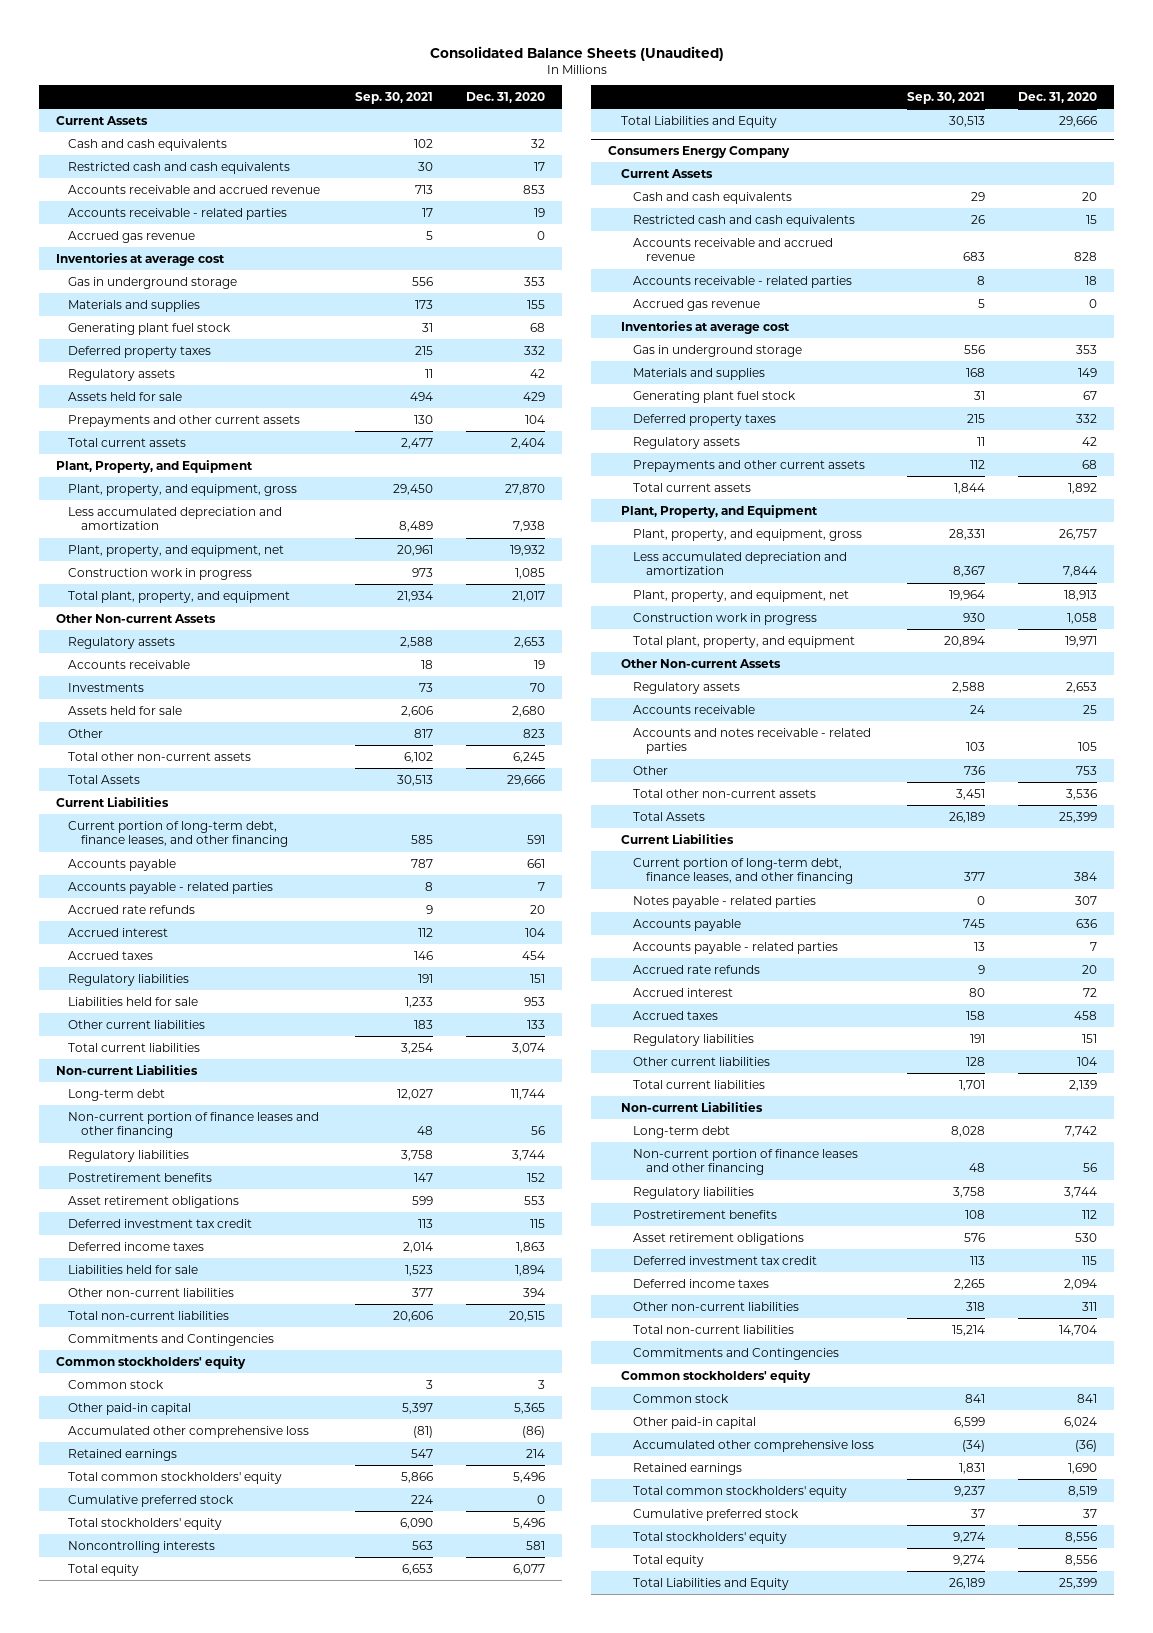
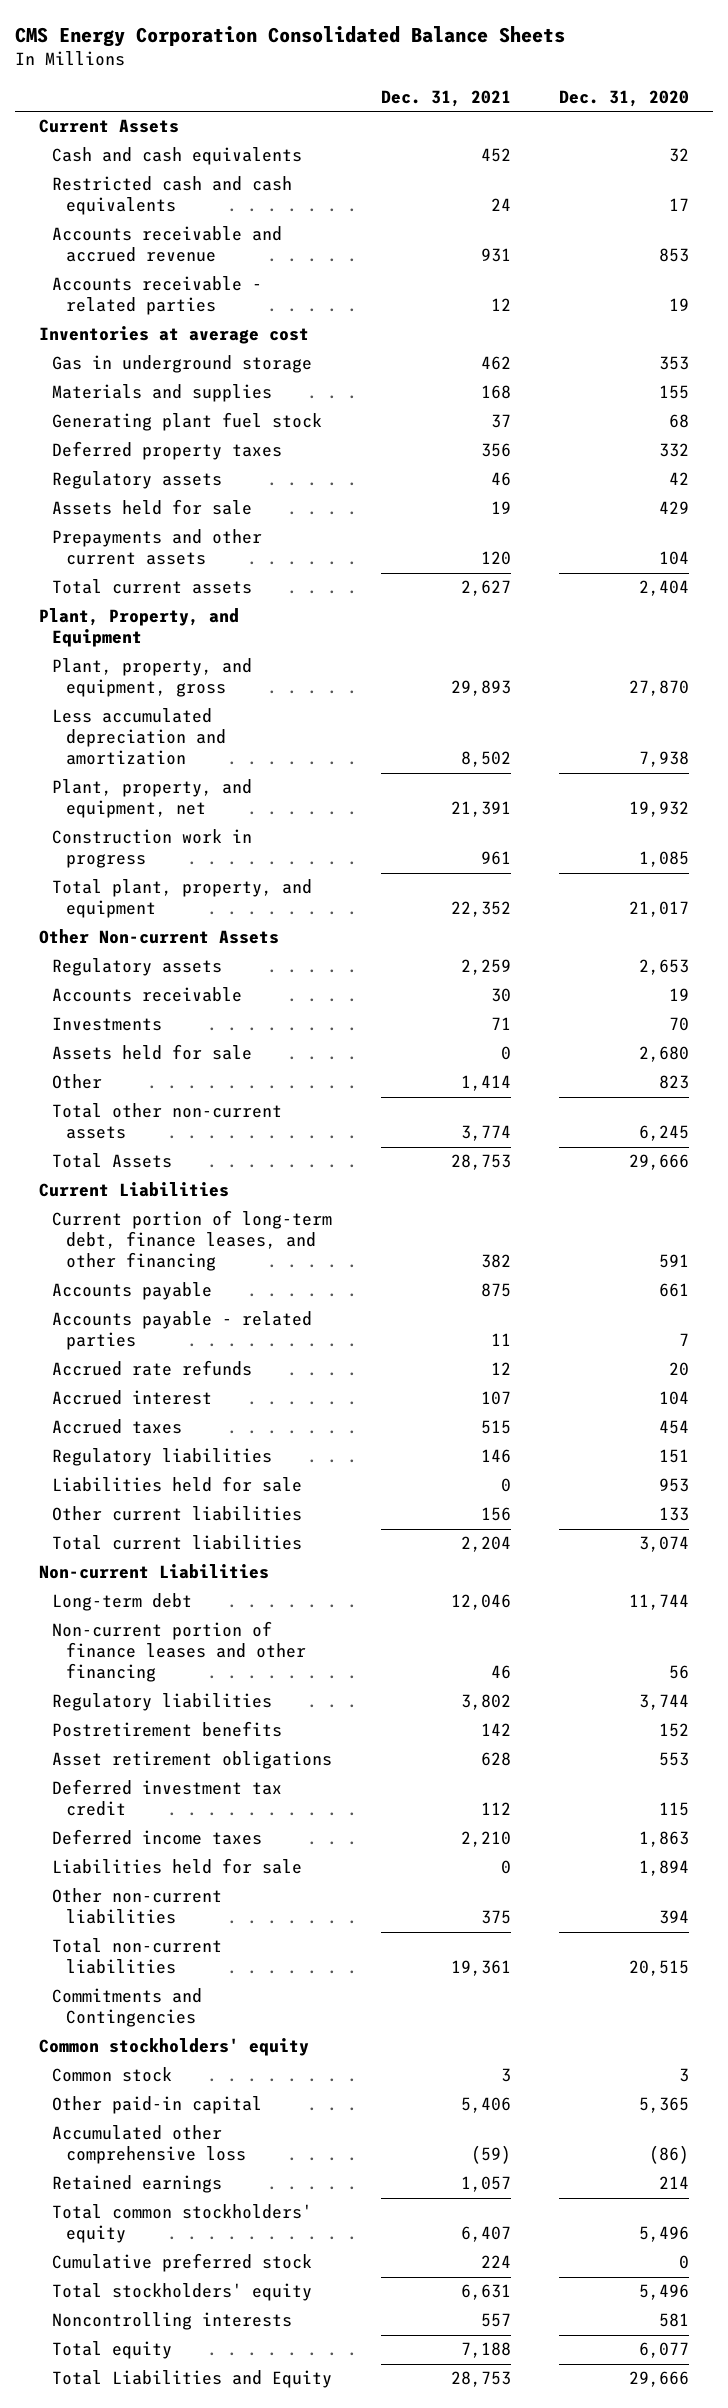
[429,45,724,61] Consolidated Balance Sheets (Unaudited) -> [14,25,565,47] CMS Energy Corporation Consolidated Balance Sheets
[355,92,434,105] Sep. 30, 2021 -> none
none -> [380,90,511,108] Dec. 31, 2021
[68,230,196,243] Accrued gas revenue -> none
[607,146,790,159] Consumers Energy Company -> none
[620,168,713,178] Current Assets -> none
[633,191,793,204] Cash and cash equivalents -> none
[633,214,856,227] Restricted cash and cash equivalents -> none
[633,237,834,262] Accounts receivable and accrued revenue -> none
[633,275,853,288] Accounts receivable - related parties -> none
[633,298,761,311] Accrued gas revenue -> none
[620,320,790,334] Inventories at average cost -> none
[633,344,803,357] Gas in underground storage -> none
[633,367,766,380] Materials and supplies -> none
[633,390,797,403] Generating plant fuel stock -> none
[633,413,777,426] Deferred property taxes -> none
[633,436,741,449] Regulatory assets -> none
[633,459,866,472] Prepayments and other current assets -> none
[633,482,752,492] Total current assets -> none
[620,504,818,518] Plant, Property, and Equipment -> none
[633,528,863,541] Plant, property, and equipment, gross -> none
[633,551,848,576] Less accumulated depreciation and amortization -> none
[633,589,850,602] Plant, property, and equipment, net -> none
[633,612,818,625] Construction work in progress -> none
[633,635,856,648] Total plant, property, and equipment -> none
[620,658,781,668] Other Non-current Assets -> none
[633,681,741,694] Regulatory assets -> none
[633,704,756,714] Accounts receivable -> none
[633,727,872,755] Accounts and notes receivable - related parties -> none
[633,765,669,775] Other -> none
[633,788,817,798] Total other non-current assets -> none
[633,811,706,821] Total Assets -> none
[620,833,734,844] Current Liabilities -> none
[633,857,854,885] Current portion of long-term debt, finance leases, and other financing -> none
[633,895,817,908] Notes payable - related parties -> none
[633,918,742,931] Accounts payable -> none
[633,941,839,954] Accounts payable - related parties -> none
[633,964,761,974] Accrued rate refunds -> none
[633,987,734,997] Accrued interest -> none
[633,1010,719,1020] Accrued taxes -> none
[633,1033,755,1046] Regulatory liabilities -> none
[633,1056,771,1066] Other current liabilities -> none
[633,1079,766,1089] Total current liabilities -> none
[620,1101,763,1112] Non-current Liabilities -> none
[633,1125,731,1138] Long-term debt -> none
[633,1148,859,1176] Non-current portion of finance leases and other financing -> none
[633,1186,755,1199] Regulatory liabilities -> none
[633,1209,778,1219] Postretirement benefits -> none
[633,1232,805,1245] Asset retirement obligations -> none
[633,1255,818,1265] Deferred investment tax credit -> none
[633,1278,770,1288] Deferred income taxes -> none
[633,1301,800,1311] Other non-current liabilities -> none
[633,1324,795,1334] Total non-current liabilities -> none
[633,1347,840,1360] Commitments and Contingencies -> none
[620,1369,811,1383] Common stockholders' equity -> none
[633,1393,730,1403] Common stock -> none
[633,1416,757,1429] Other paid-in capital -> none
[633,1439,875,1452] Accumulated other comprehensive loss -> none
[633,1462,743,1475] Retained earnings -> none
[633,1485,848,1498] Total common stockholders' equity -> none
[633,1508,800,1521] Cumulative preferred stock -> none
[633,1531,788,1544] Total stockholders' equity -> none
[633,1554,705,1567] Total equity -> none
[633,1577,790,1590] Total Liabilities and Equity -> none

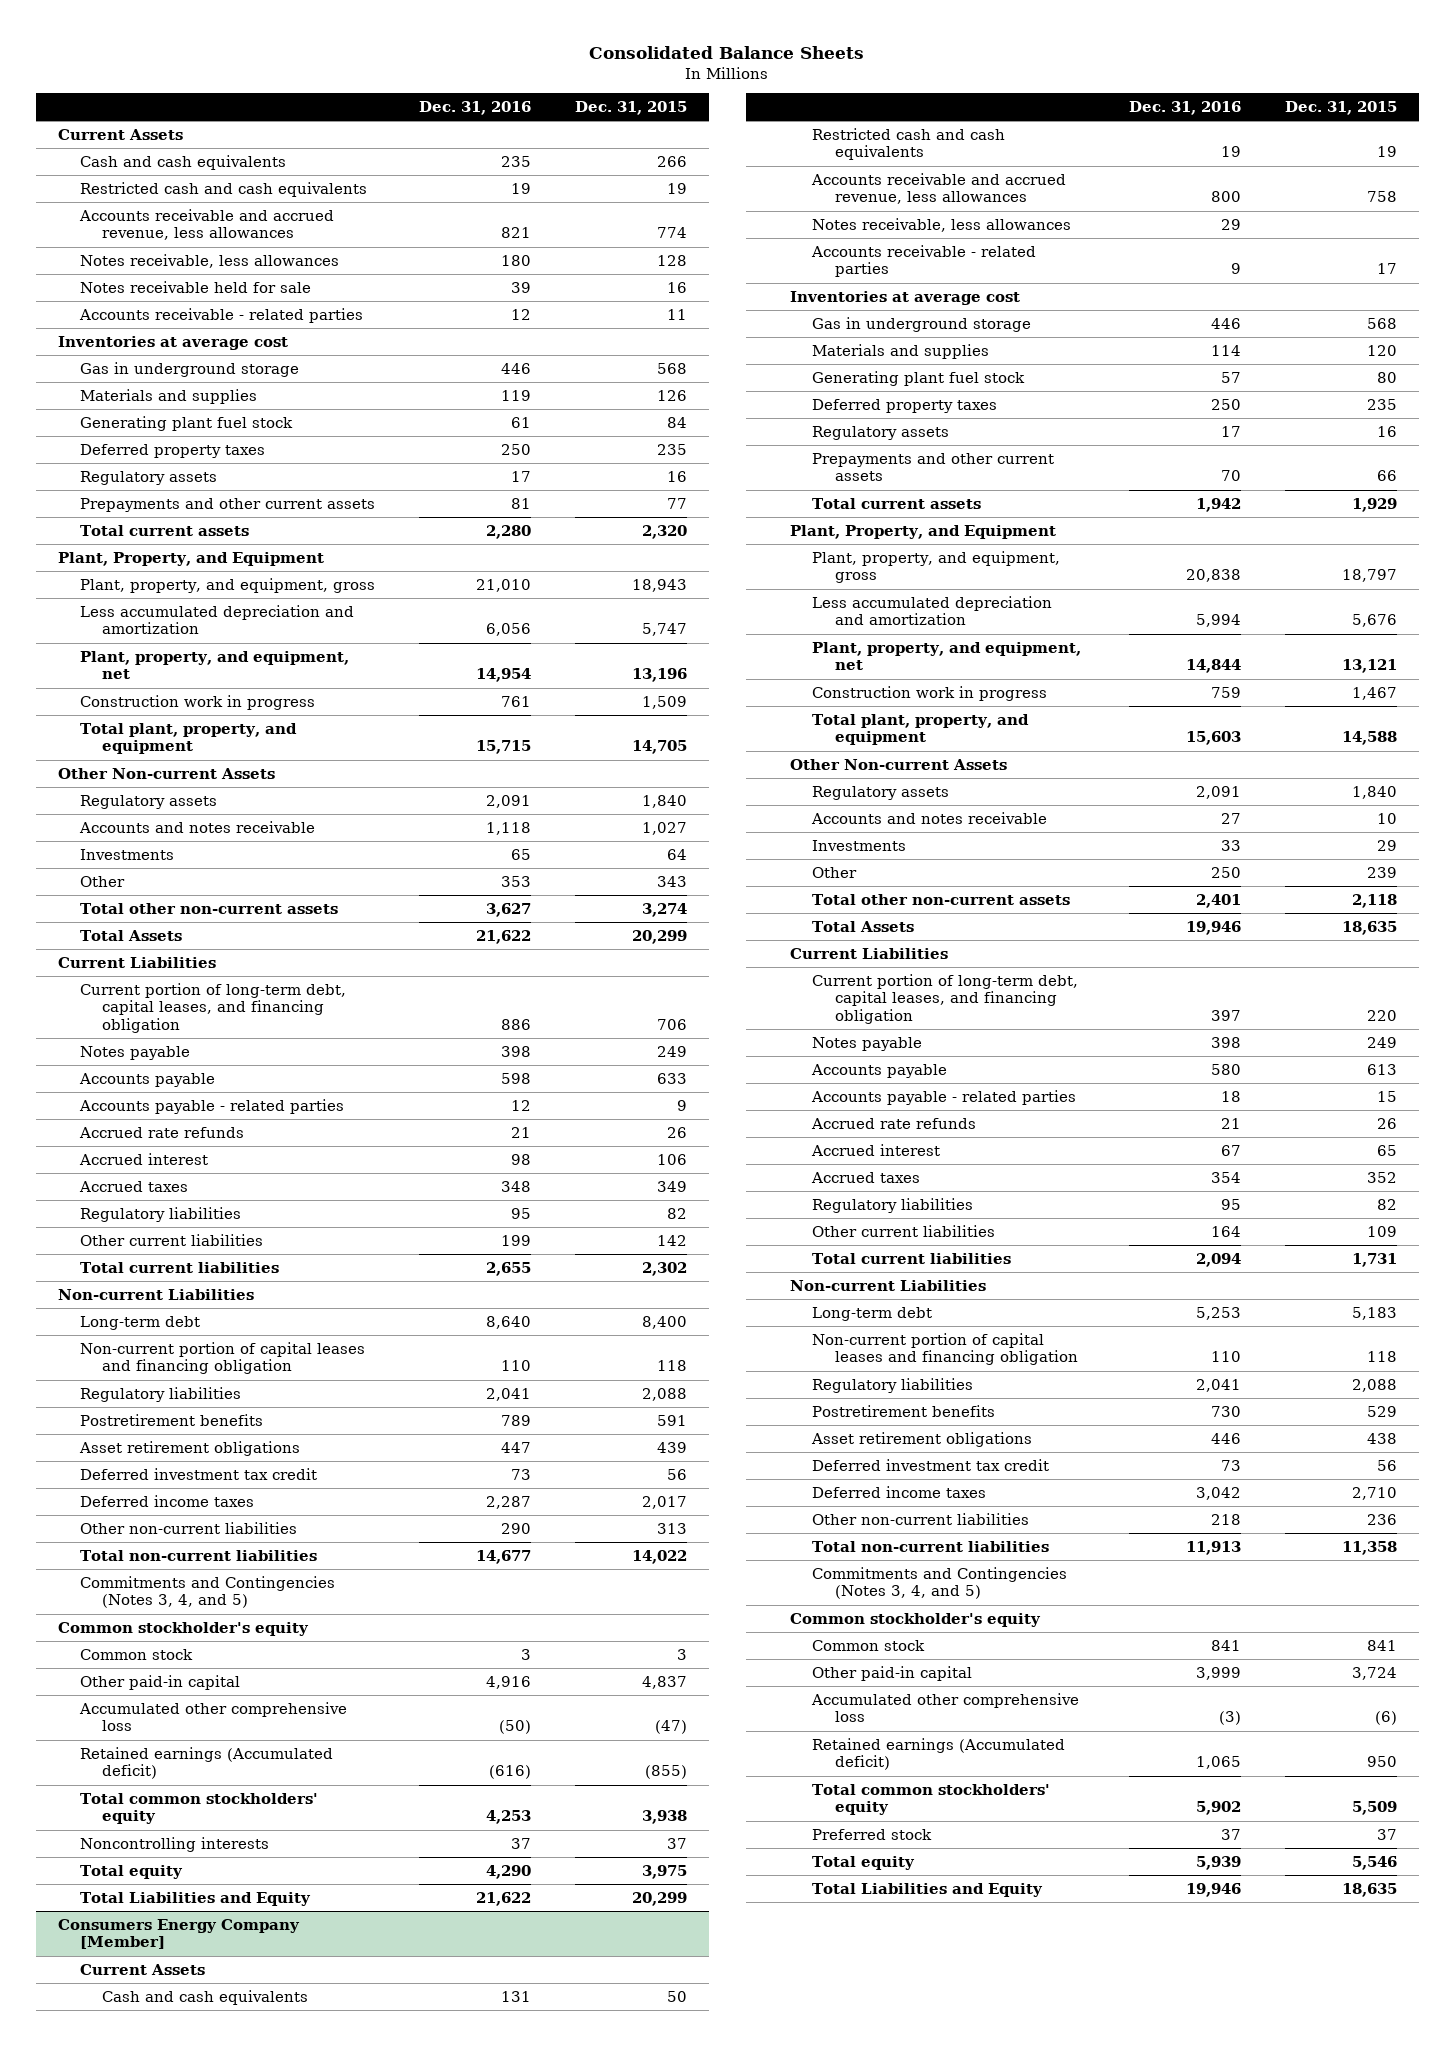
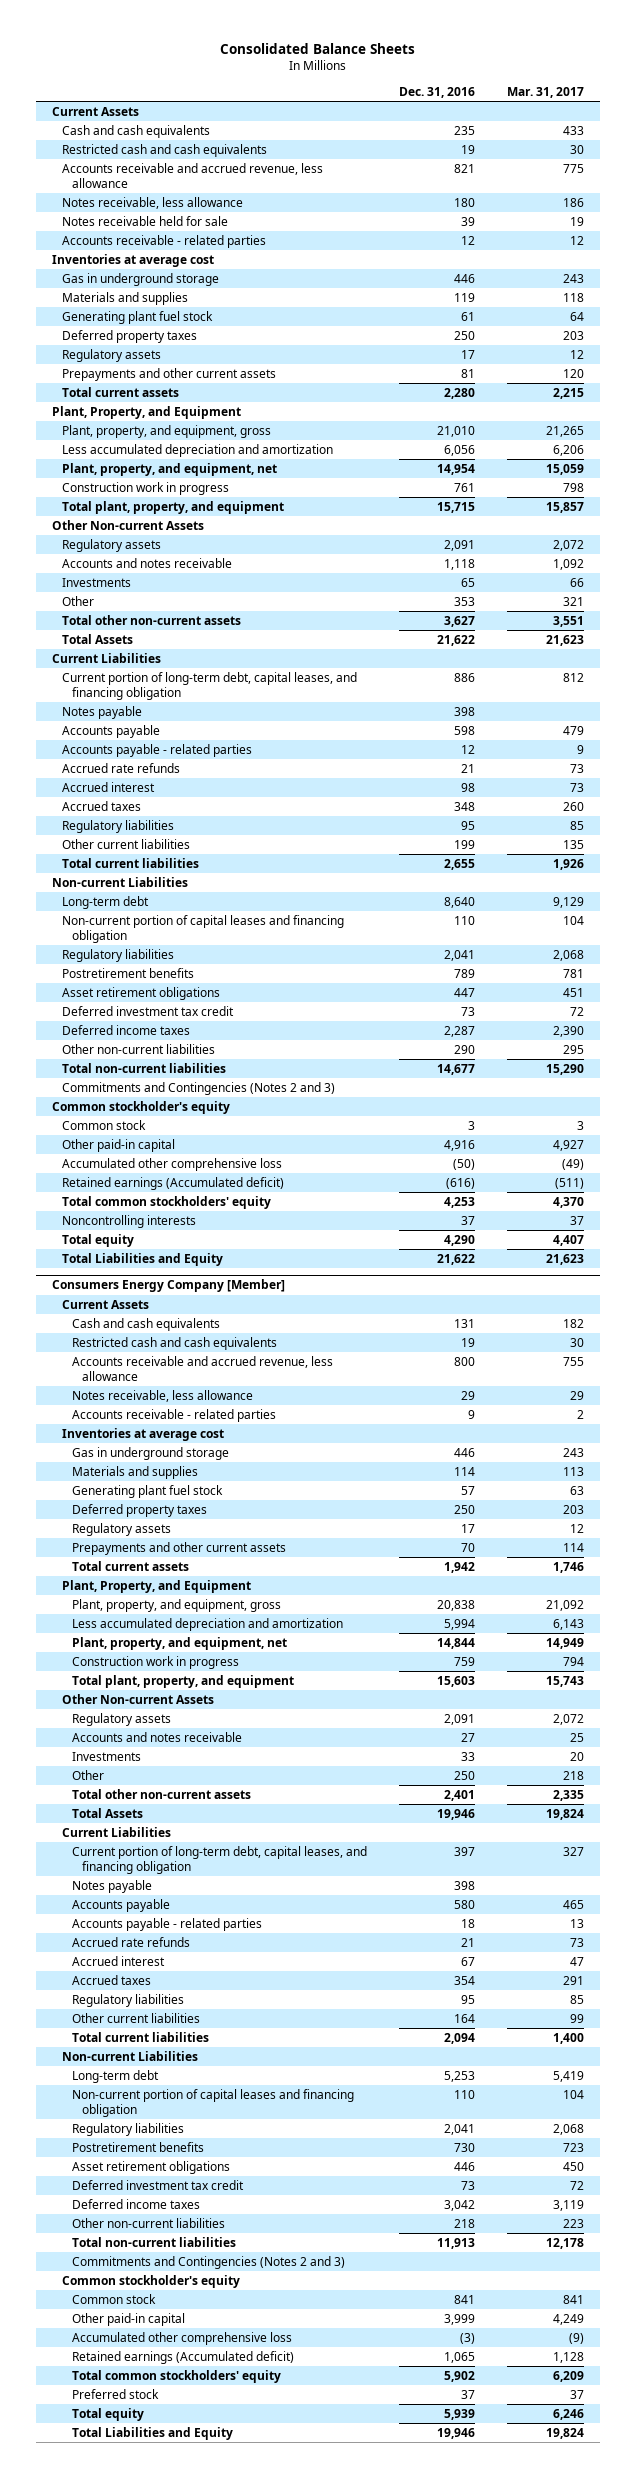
[574,101,687,116] Dec. 31, 2015 -> none
none -> [506,86,584,98] Mar. 31, 2017
[78,208,334,241] Accounts receivable and accrued revenue, less allowances -> [61,162,323,189] Accounts receivable and accrued revenue, less allowance
[79,253,339,268] Notes receivable, less allowances -> [61,196,243,209] Notes receivable, less allowance
[79,1575,335,1609] Commitments and Contingencies (Notes 3, 4, and 5) -> [61,1081,335,1095] Commitments and Contingencies (Notes 2 and 3)
[811,172,1067,205] Accounts receivable and accrued revenue, less allowances -> [71,1355,333,1382] Accounts receivable and accrued revenue, less allowance
[812,217,1072,232] Notes receivable, less allowances -> [71,1389,253,1402] Notes receivable, less allowance
[812,1566,1068,1600] Commitments and Contingencies (Notes 3, 4, and 5) -> [71,2255,345,2269] Commitments and Contingencies (Notes 2 and 3)

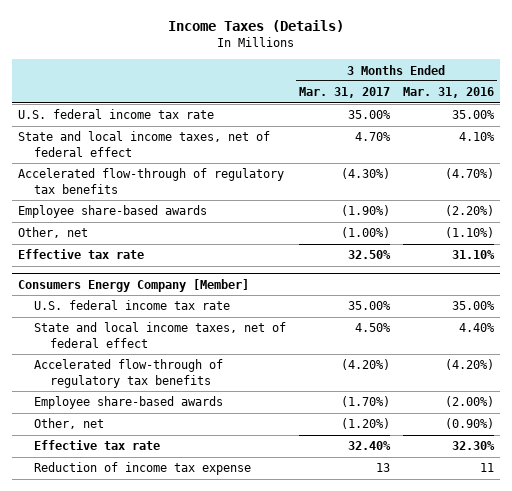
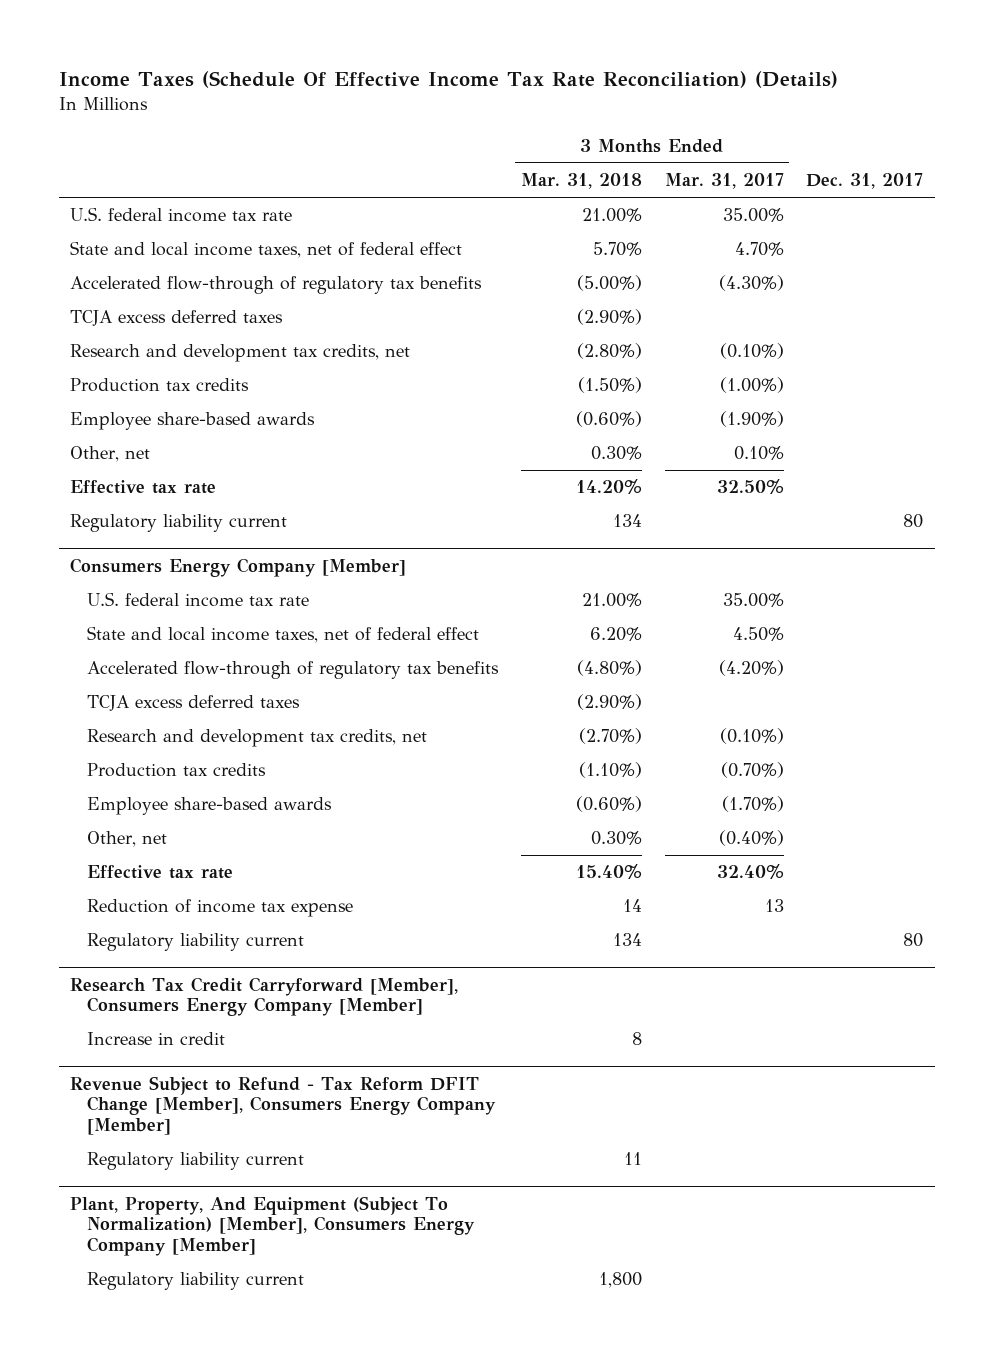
[167,19,344,32] Income Taxes (Details) -> [58,71,838,89] Income Taxes (Schedule Of Effective Income Tax Rate Reconciliation) (Details)
[402,87,494,99] Mar. 31, 2016 -> none
none -> [521,173,643,190] Mar. 31, 2018
none -> [806,173,924,190] Dec. 31, 2017
none -> [70,310,284,327] TCJA excess deferred taxes
none -> [70,344,411,363] Research and development tax credits, net
none -> [70,378,250,393] Production tax credits
[340,227,390,239] (1.00%) -> [733,446,784,461] 0.10%
none -> [70,514,288,533] Regulatory liability current
none -> [87,695,301,712] TCJA excess deferred taxes
none -> [87,729,428,748] Research and development tax credits, net
none -> [87,763,267,778] Production tax credits
[340,418,390,430] (1.20%) -> [718,830,784,847] (0.40%)
none -> [87,933,305,952] Regulatory liability current
none -> [70,976,459,1017] Research Tax Credit Carryforward [Member], Consumers Energy Company [Member]
none -> [87,1032,226,1046] Increase in credit
none -> [70,1075,497,1135] Revenue Subject to Refund - Tax Reform DFIT Change [Member], Consumers Energy Company [Member]
none -> [87,1152,305,1171] Regulatory liability current
none -> [70,1195,476,1256] Plant, Property, And Equipment (Subject To Normalization) [Member], Consumers Energy Company [Member]
none -> [87,1272,305,1291] Regulatory liability current

